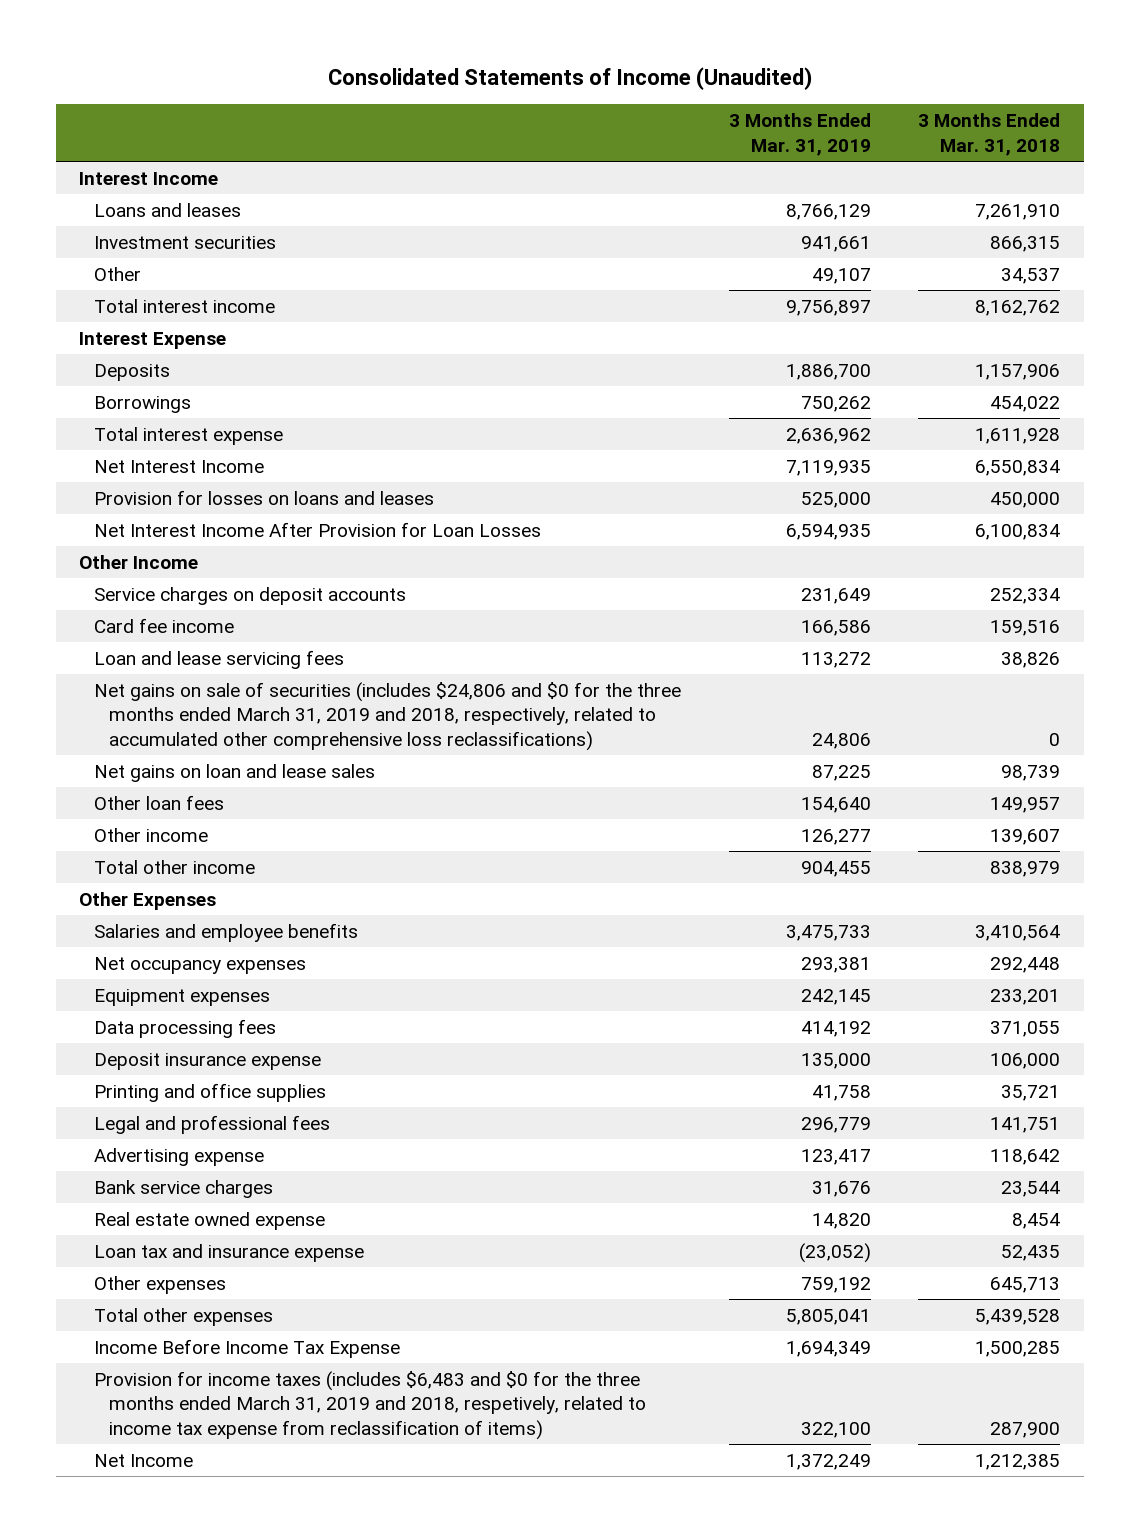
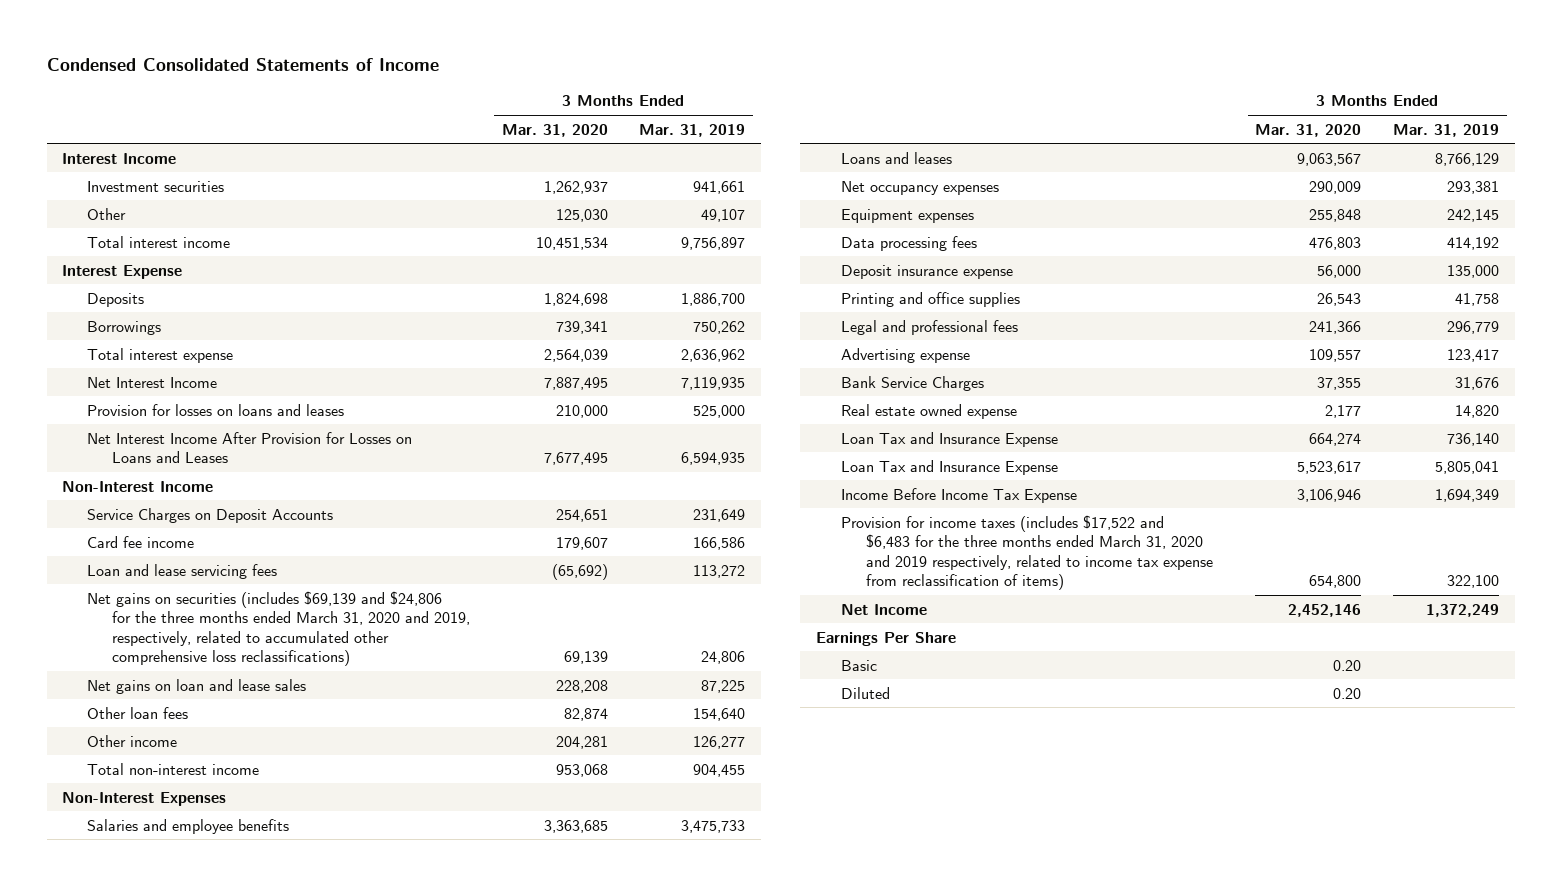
[327,67,812,91] Consolidated Statements of Income (Unaudited) -> [46,58,439,72] Condensed Consolidated Statements of Income
[918,113,1061,156] 3 Months Ended Mar. 31, 2018 -> none
none -> [501,123,608,137] Mar. 31, 2020
[94,521,542,537] Net Interest Income After Provision for Loan Losses -> [87,431,413,464] Net Interest Income After Provision for Losses on Loans and Leases
[79,554,199,569] Other Income -> [62,480,214,492] Non-Interest Income
[94,586,407,605] Service charges on deposit accounts -> [87,507,334,523] Service Charges on Deposit Accounts
[94,681,682,751] Net gains on sale of securities (includes $24,806 and $0 for the three months ended March 31, 2019 and 2018, respectively, related to accumulated other comprehensive loss reclassifications) -> [87,590,471,667] Net gains on securities (includes $69,139 and $24,806 for the three months ended March 31, 2020 and 2019, respectively, related to accumulated other comprehensive loss reclassifications)
[94,859,256,874] Total other income -> [87,762,260,775] Total non-interest income
[79,891,217,910] Other Expenses -> [62,791,227,806] Non-Interest Expenses
[94,202,242,217] Loans and leases -> [840,151,952,164] Loans and leases
[94,1179,274,1198] Bank service charges -> [840,375,984,391] Bank Service Charges
[94,1275,227,1294] Other expenses -> none
[94,1243,365,1262] Loan tax and insurance expense -> [840,431,1058,447] Loan Tax and Insurance Expense
[798,1242,871,1263] (23,052) -> [1446,432,1499,446] 736,140
[94,1307,274,1326] Total other expenses -> [840,459,1058,475] Loan Tax and Insurance Expense
[94,1370,647,1440] Provision for income taxes (includes $6,483 and $0 for the three months ended March 31, 2019 and 2018, respetively, related to income tax expense from reclassification of items) -> [840,514,1213,591] Provision for income taxes (includes $17,522 and $6,483 for the three months ended March 31, 2020 and 2019 respectively, related to income tax expense from reclassification of items)
none -> [816,631,957,646] Earnings Per Share
none -> [840,659,877,671] Basic
none -> [840,686,890,699] Diluted

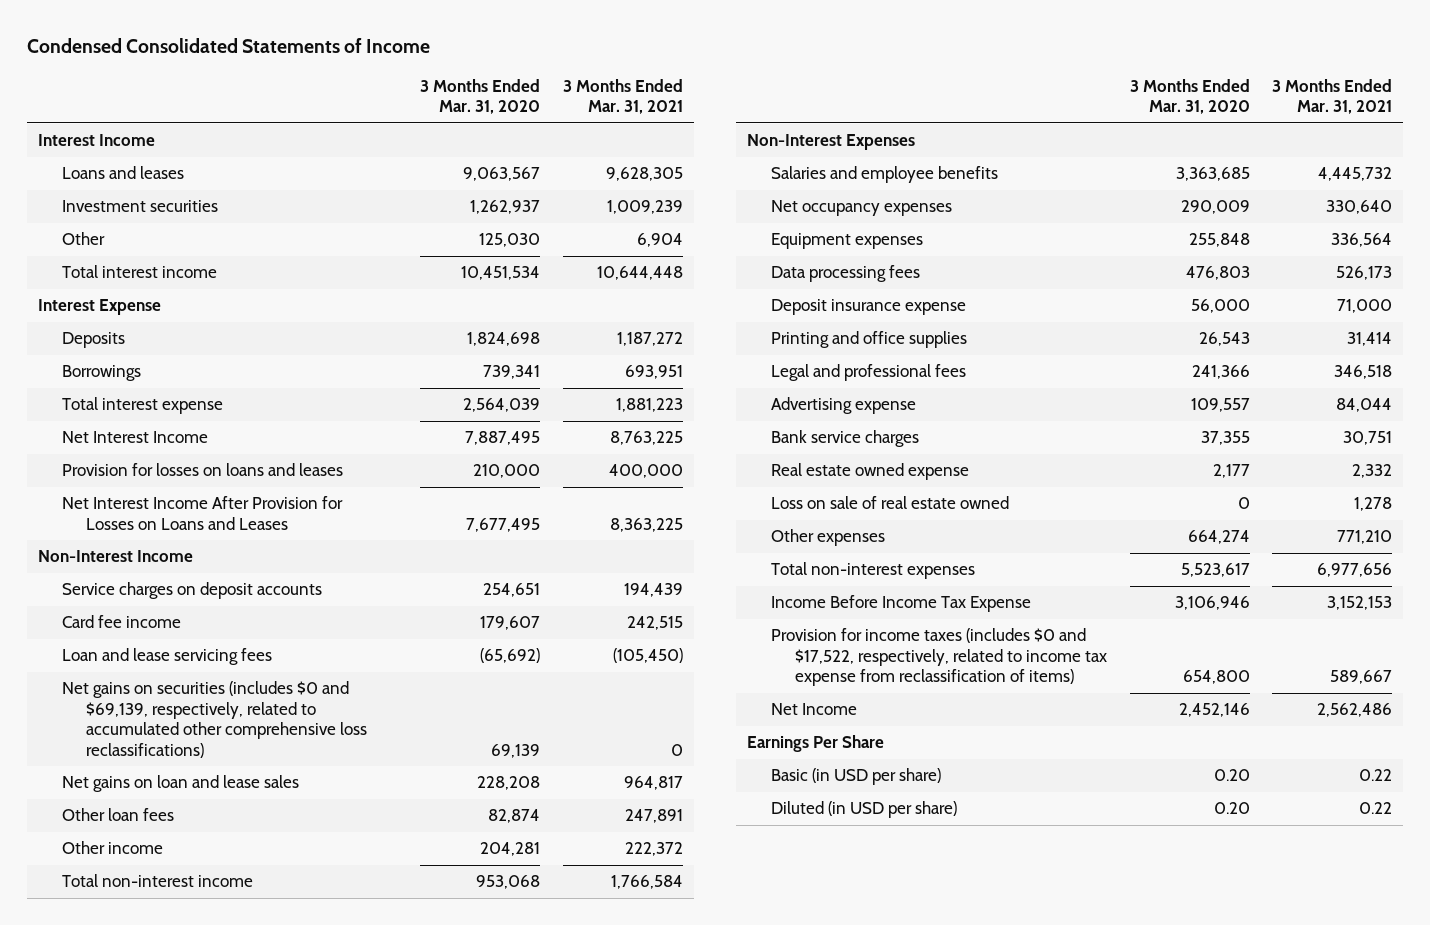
[639,123,746,137] Mar. 31, 2019 -> none
none -> [562,78,683,115] 3 Months Ended Mar. 31, 2021
[840,151,952,164] Loans and leases -> [61,166,184,180] Loans and leases
[87,507,334,523] Service Charges on Deposit Accounts -> [61,582,322,600] Service charges on deposit accounts
[87,590,471,667] Net gains on securities (includes $69,139 and $24,806 for the three months ended March 31, 2020 and 2019, respectively, related to accumulated other comprehensive loss reclassifications) -> [61,681,367,759] Net gains on securities (includes $0 and $69,139, respectively, related to accumulated other comprehensive loss reclassifications)
[840,375,984,391] Bank Service Charges -> [771,430,920,448] Bank service charges
none -> [771,496,1010,510] Loss on sale of real estate owned
[840,431,1058,447] Loan Tax and Insurance Expense -> [771,529,886,547] Other expenses
[840,459,1058,475] Loan Tax and Insurance Expense -> [771,562,976,580] Total non-interest expenses
[840,514,1213,591] Provision for income taxes (includes $17,522 and $6,483 for the three months ended March 31, 2020 and 2019 respectively, related to income tax expense from reclassification of items) -> [771,628,1108,687] Provision for income taxes (includes $0 and $17,522, respectively, related to income tax expense from reclassification of items)
[840,659,877,671] Basic -> [771,768,942,786] Basic (in USD per share)
[840,686,890,699] Diluted -> [771,801,958,819] Diluted (in USD per share)

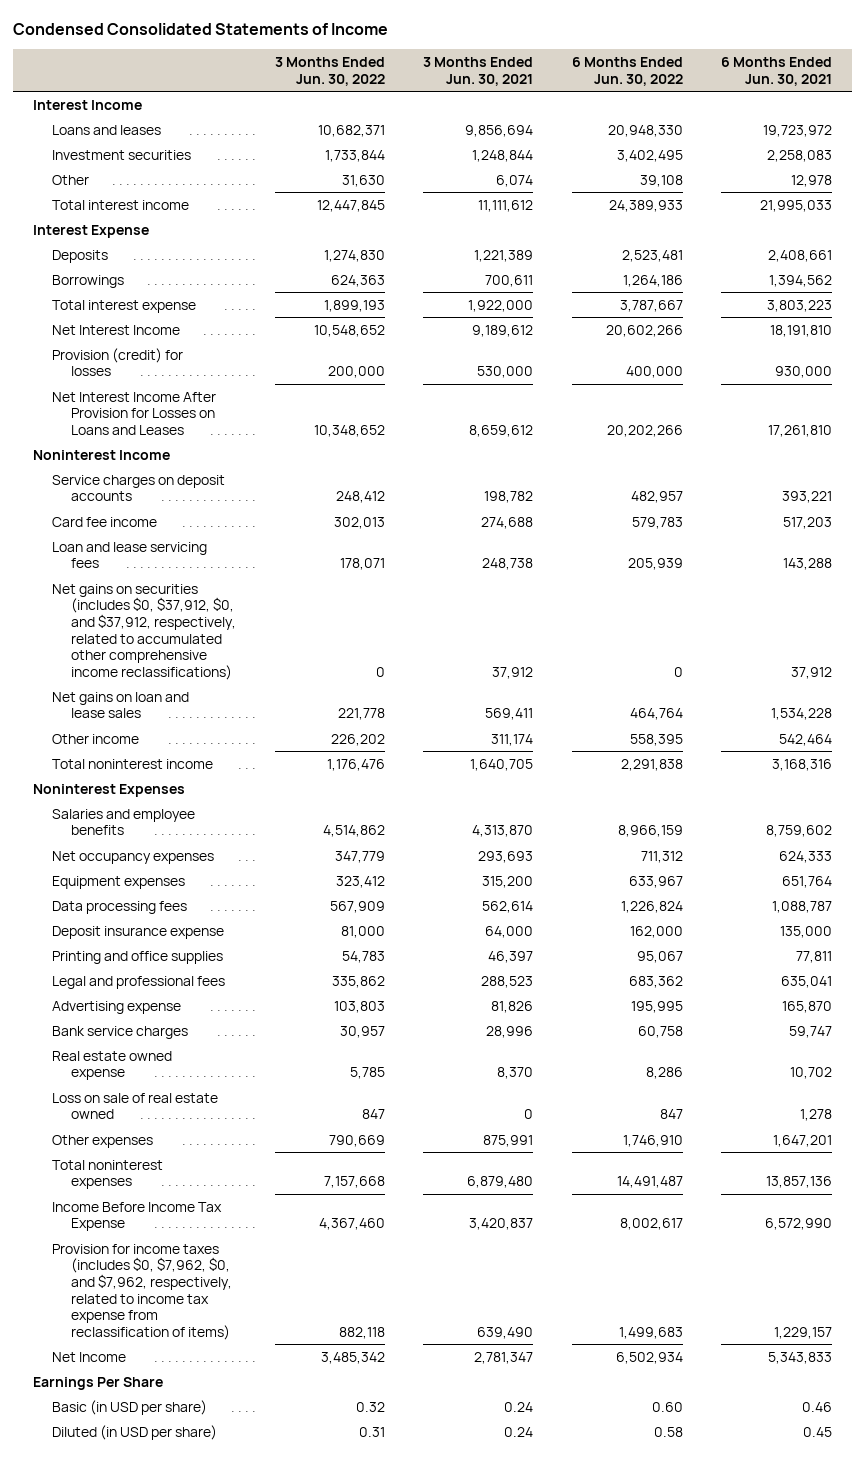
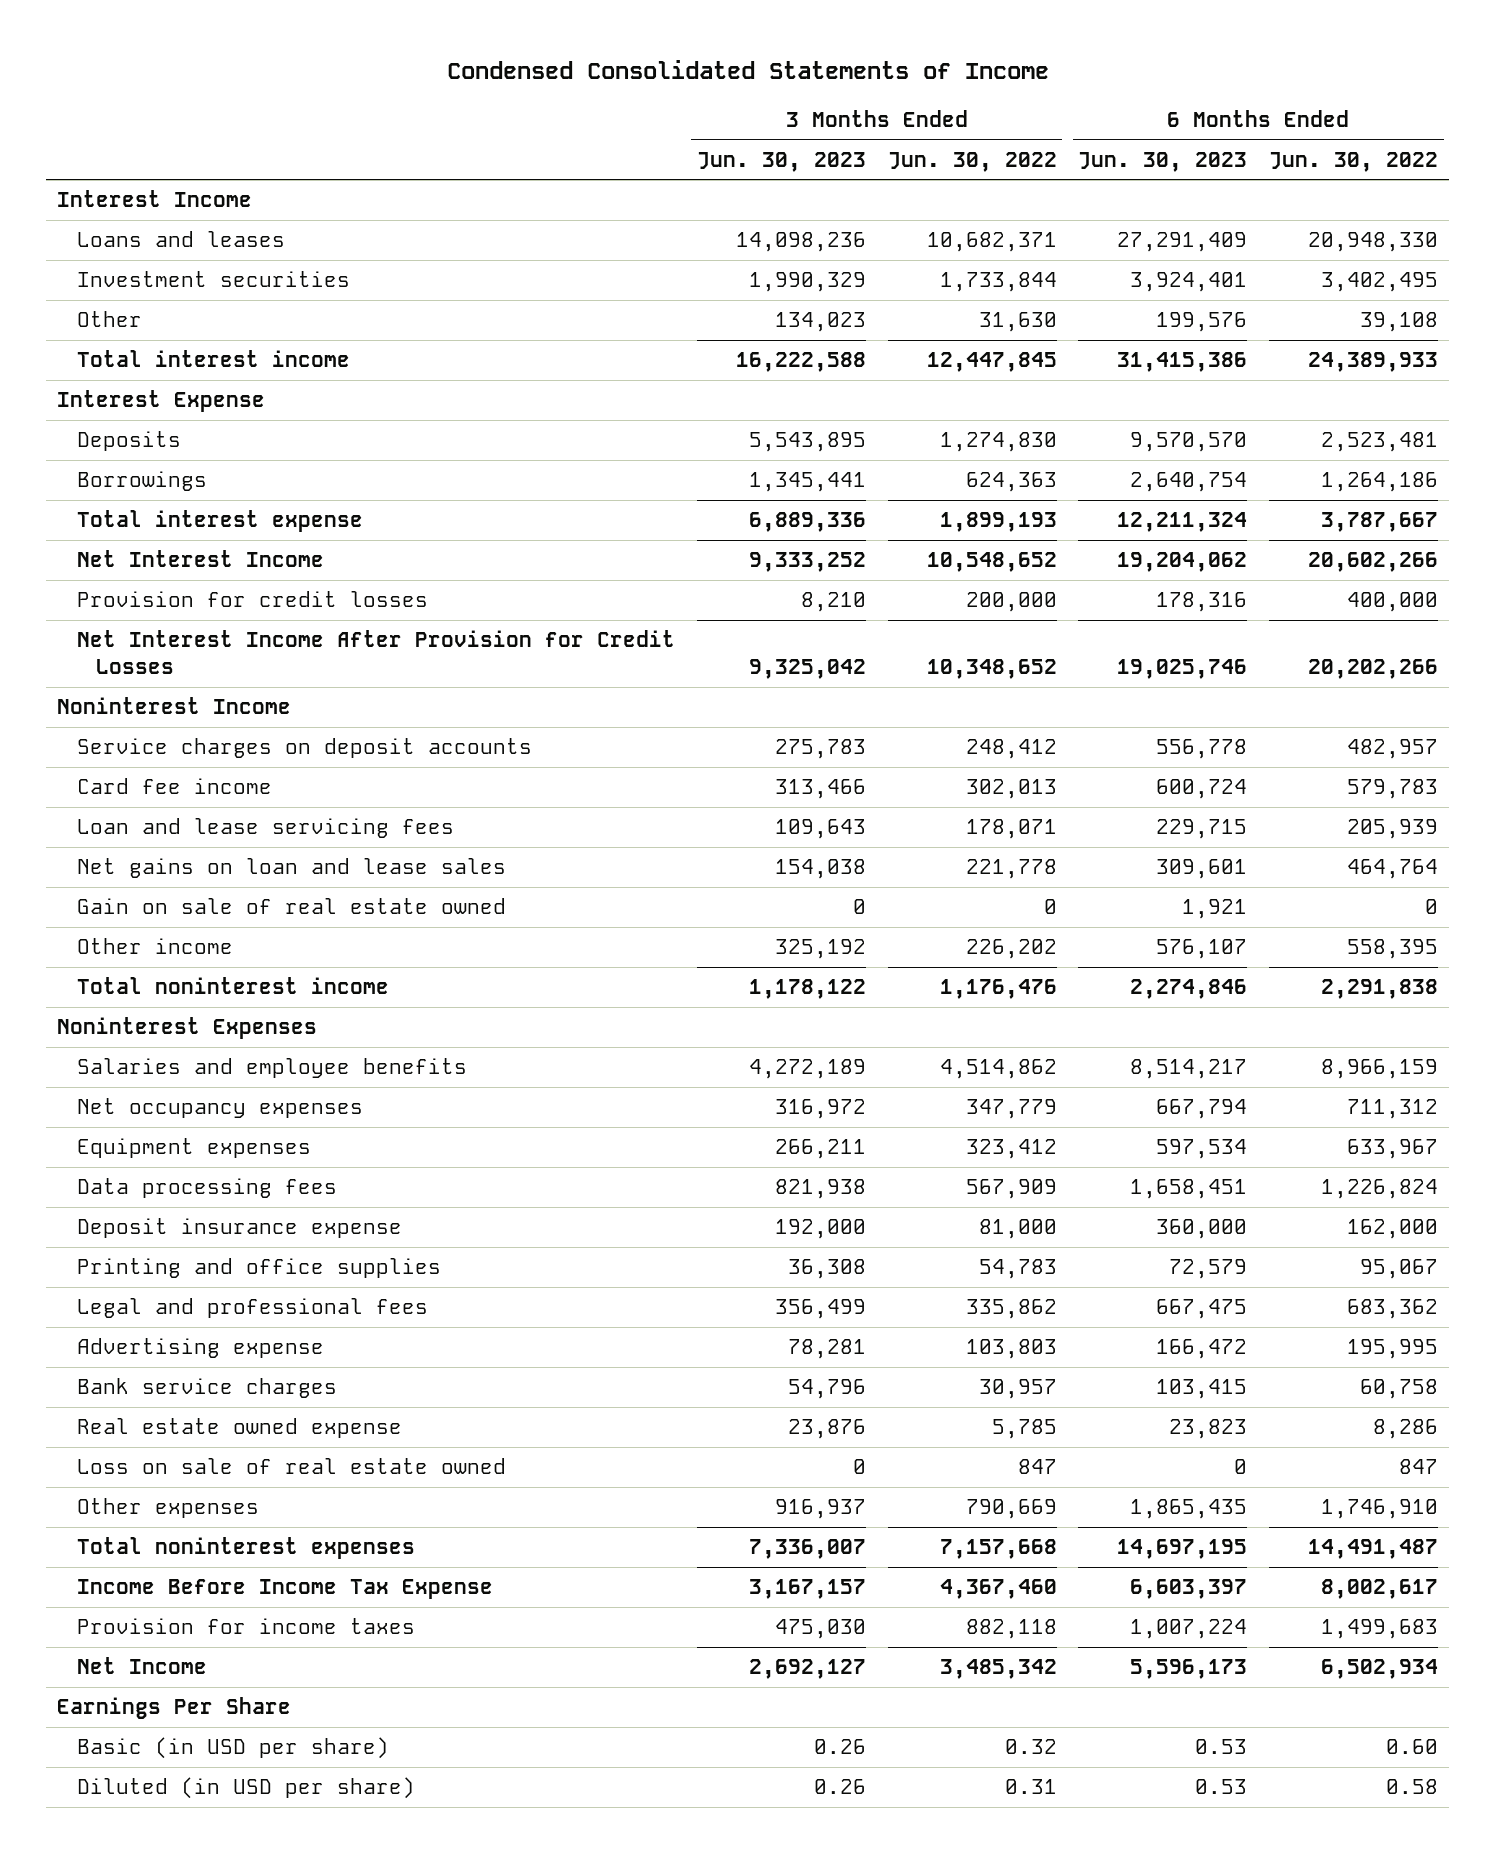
[423,56,534,86] 3 Months Ended Jun. 30, 2021 -> none
[721,56,833,86] 6 Months Ended Jun. 30, 2021 -> none
none -> [696,151,866,172] Jun. 30, 2023
none -> [1078,151,1248,172] Jun. 30, 2023
[52,347,184,377] Provision (credit) for losses -> [76,591,428,608] Provision for credit losses
[52,391,217,435] Net Interest Income After Provision for Losses on Loans and Leases -> [76,630,675,675] Net Interest Income After Provision for Credit Losses
[52,583,237,680] Net gains on securities (includes $0, $37,912, $0, and $37,912, respectively, related to accumulated other comprehensive income reclassifications) -> none
none -> [76,898,506,915] Gain on sale of real estate owned
[52,1243,233,1340] Provision for income taxes (includes $0, $7,962, $0, and $7,962, respectively, related to income tax expense from reclassification of items) -> [76,1618,415,1635] Provision for income taxes

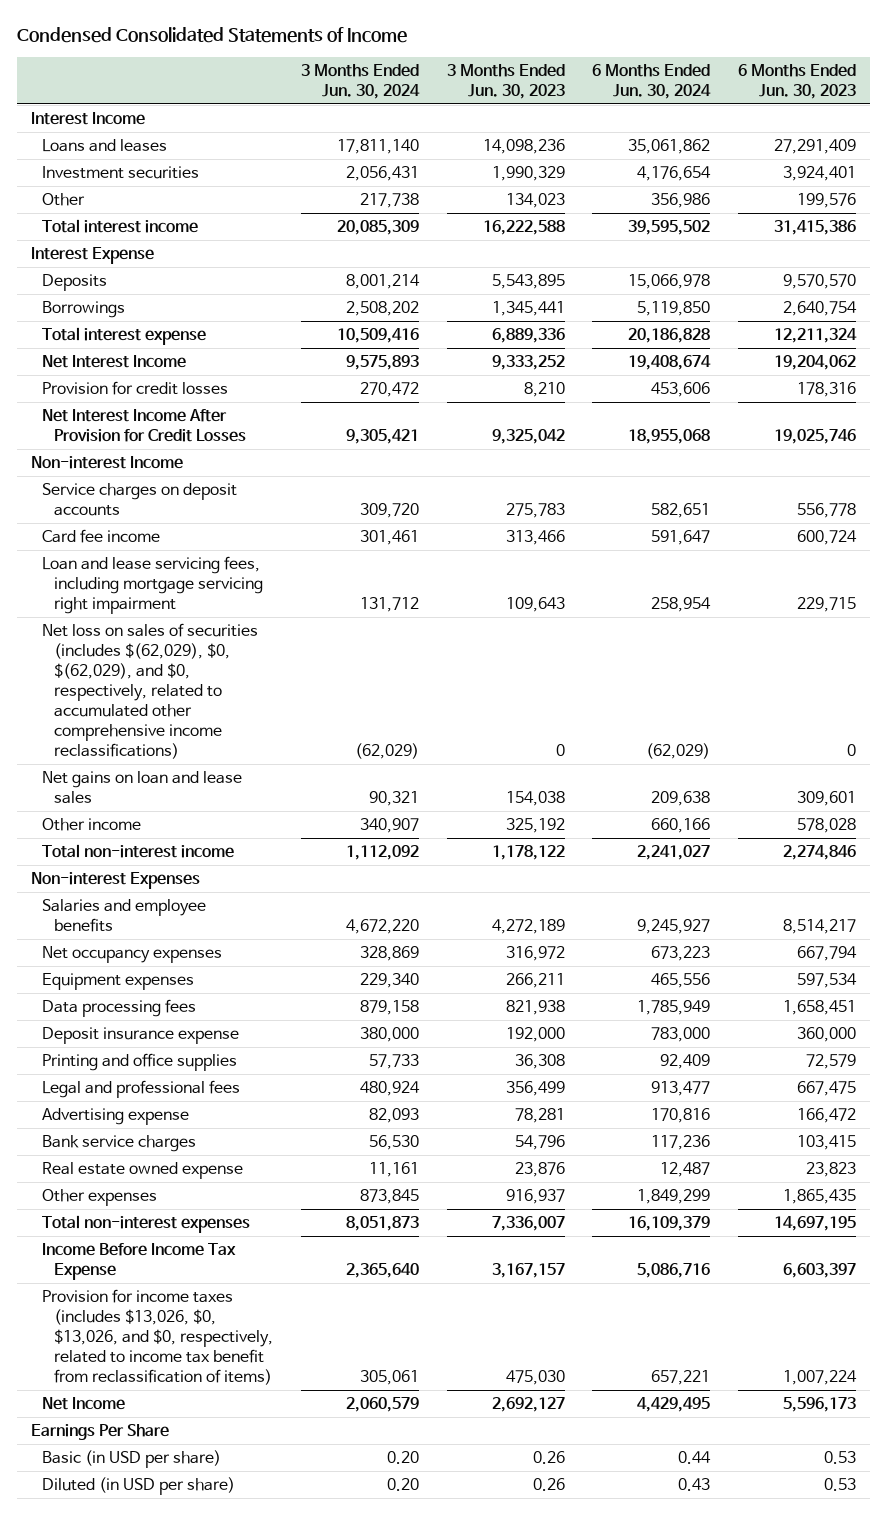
[887,151,1057,172] Jun. 30, 2022 -> none
[1269,151,1439,172] Jun. 30, 2022 -> none
none -> [301,63,421,99] 3 Months Ended Jun. 30, 2024
none -> [592,63,712,99] 6 Months Ended Jun. 30, 2024
[57,697,292,715] Noninterest Income -> [30,456,183,470] Non-interest Income
[76,818,454,839] Loan and lease servicing fees -> [42,556,264,614] Loan and lease servicing fees, including mortgage servicing right impairment
none -> [42,623,259,759] Net loss on sales of securities (includes $(62,029), $0, $(62,029), and $0, respectively, related to accumulated other comprehensive income reclassifications)
[76,898,506,915] Gain on sale of real estate owned -> none
[1156,939,1248,960] 576,107 -> [797,818,857,834] 578,028
[76,977,389,995] Total noninterest income -> [42,844,235,859] Total non-interest income
[57,1017,318,1040] Noninterest Expenses -> [30,872,200,890] Non-interest Expenses
[76,1458,506,1475] Loss on sale of real estate owned -> none
[76,1537,415,1560] Total noninterest expenses -> [42,1215,251,1234] Total non-interest expenses
[76,1618,415,1635] Provision for income taxes -> [42,1289,274,1385] Provision for income taxes (includes $13,026, $0, $13,026, and $0, respectively, related to income tax benefit from reclassification of items)

